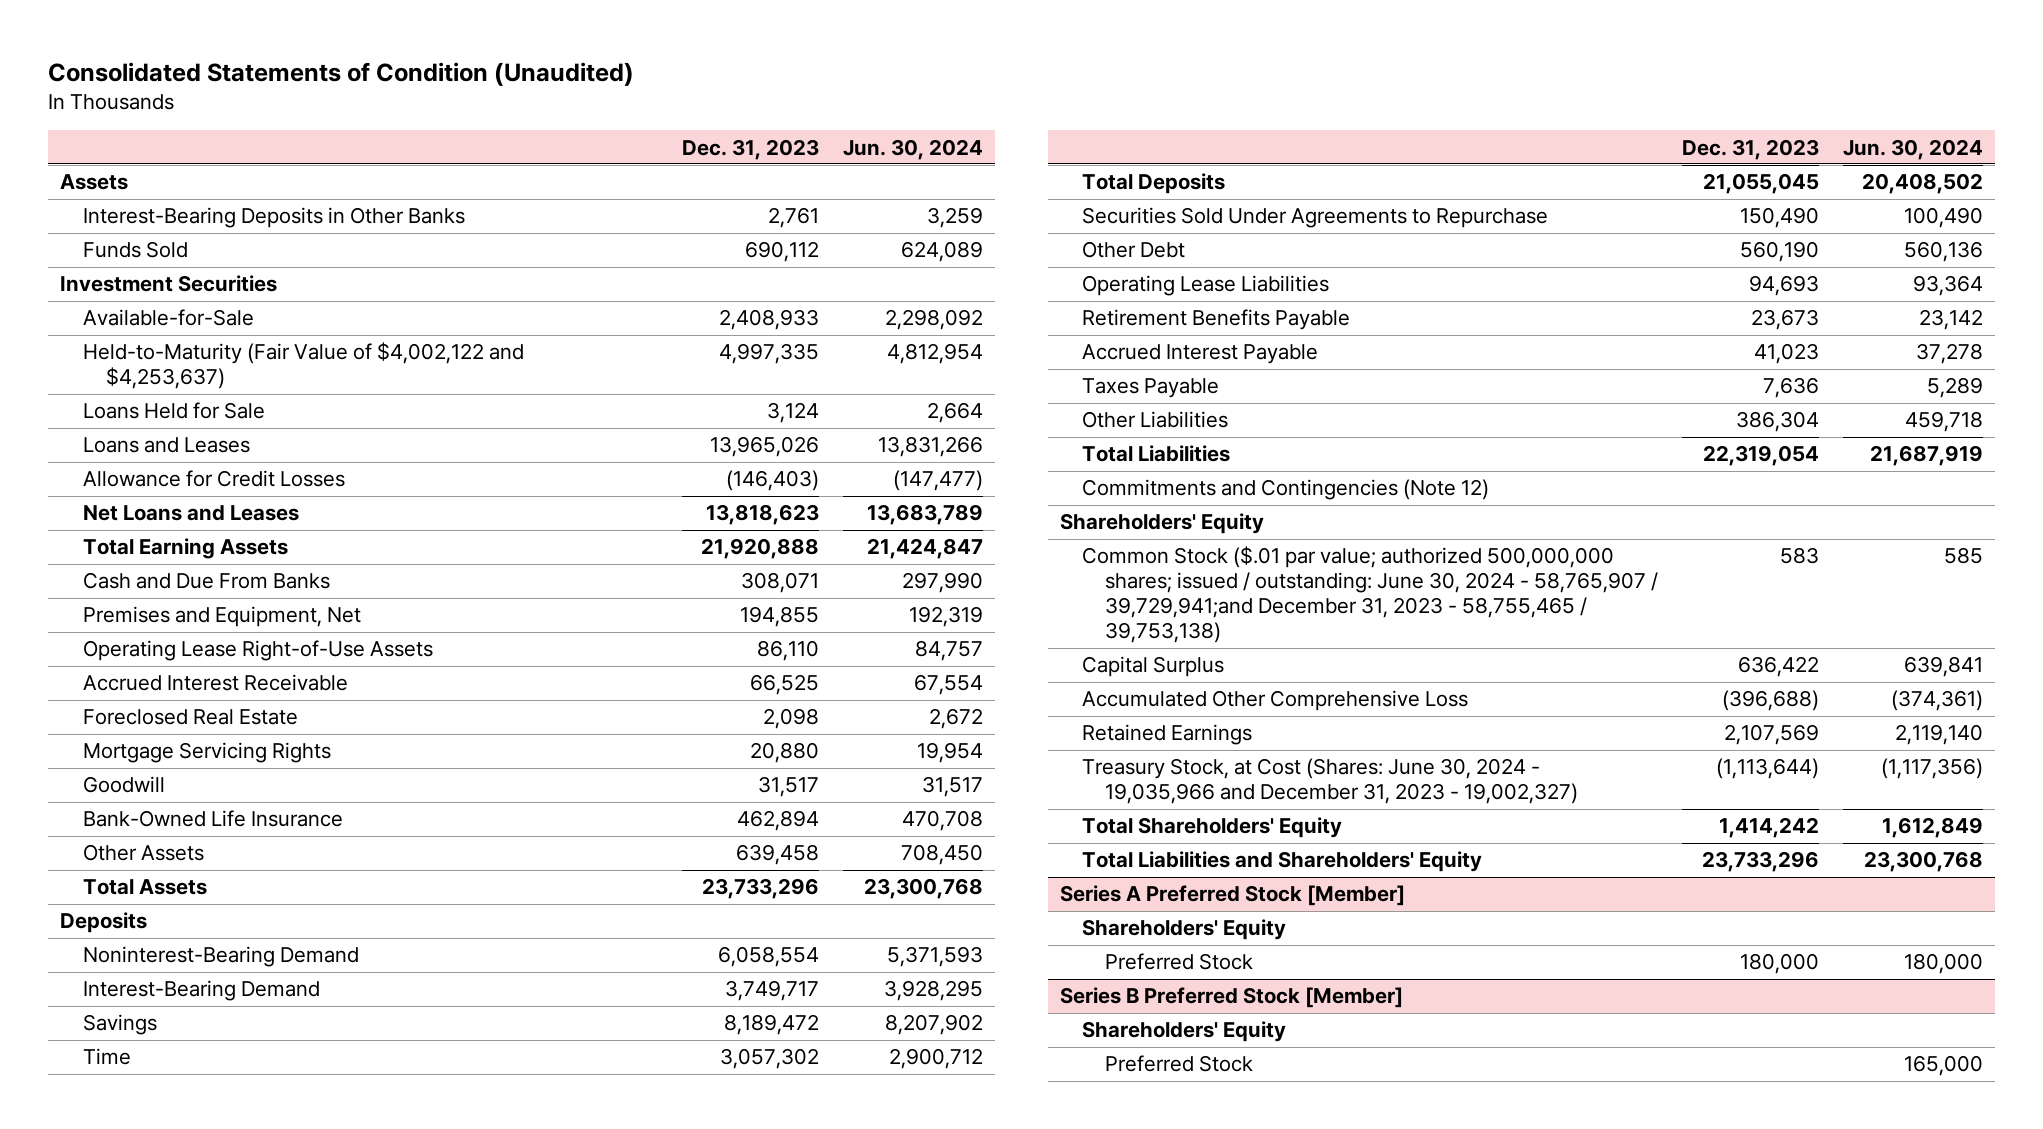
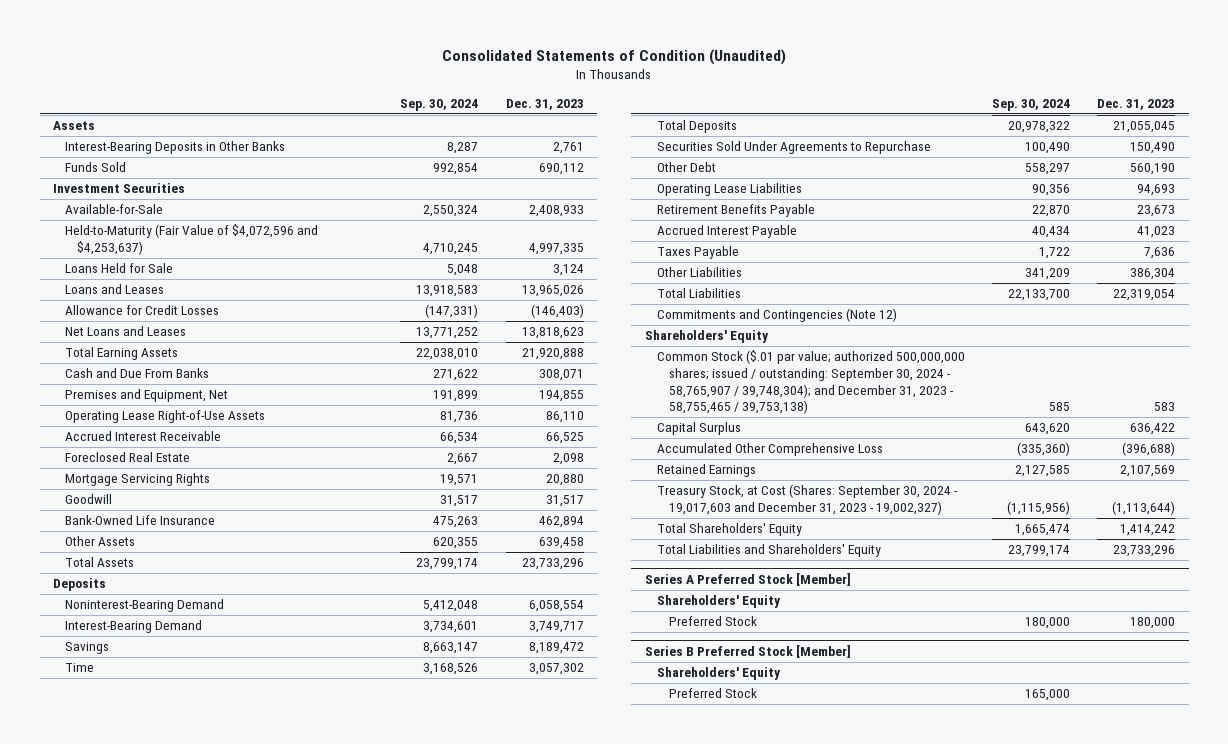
[843,138,984,160] Jun. 30, 2024 -> none
none -> [400,98,479,111] Sep. 30, 2024
[82,342,524,390] Held-to-Maturity (Fair Value of $4,002,122 and $4,253,637) -> [65,224,319,256] Held-to-Maturity (Fair Value of $4,072,596 and $4,253,637)
[1082,546,1659,644] Common Stock ($.01 par value; authorized 500,000,000 shares; issued / outstanding: June 30, 2024 - 58,765,907 / 39,729,941;and December 31, 2023 - 58,755,465 / 39,753,138) -> [656,350,965,415] Common Stock ($.01 par value; authorized 500,000,000 shares; issued / outstanding: September 30, 2024 - 58,765,907 / 39,748,304); and December 31, 2023 - 58,755,465 / 39,753,138)
[1082,758,1579,805] Treasury Stock, at Cost (Shares: June 30, 2024 - 19,035,966 and December 31, 2023 - 19,002,327) -> [656,484,958,516] Treasury Stock, at Cost (Shares: September 30, 2024 - 19,017,603 and December 31, 2023 - 19,002,327)

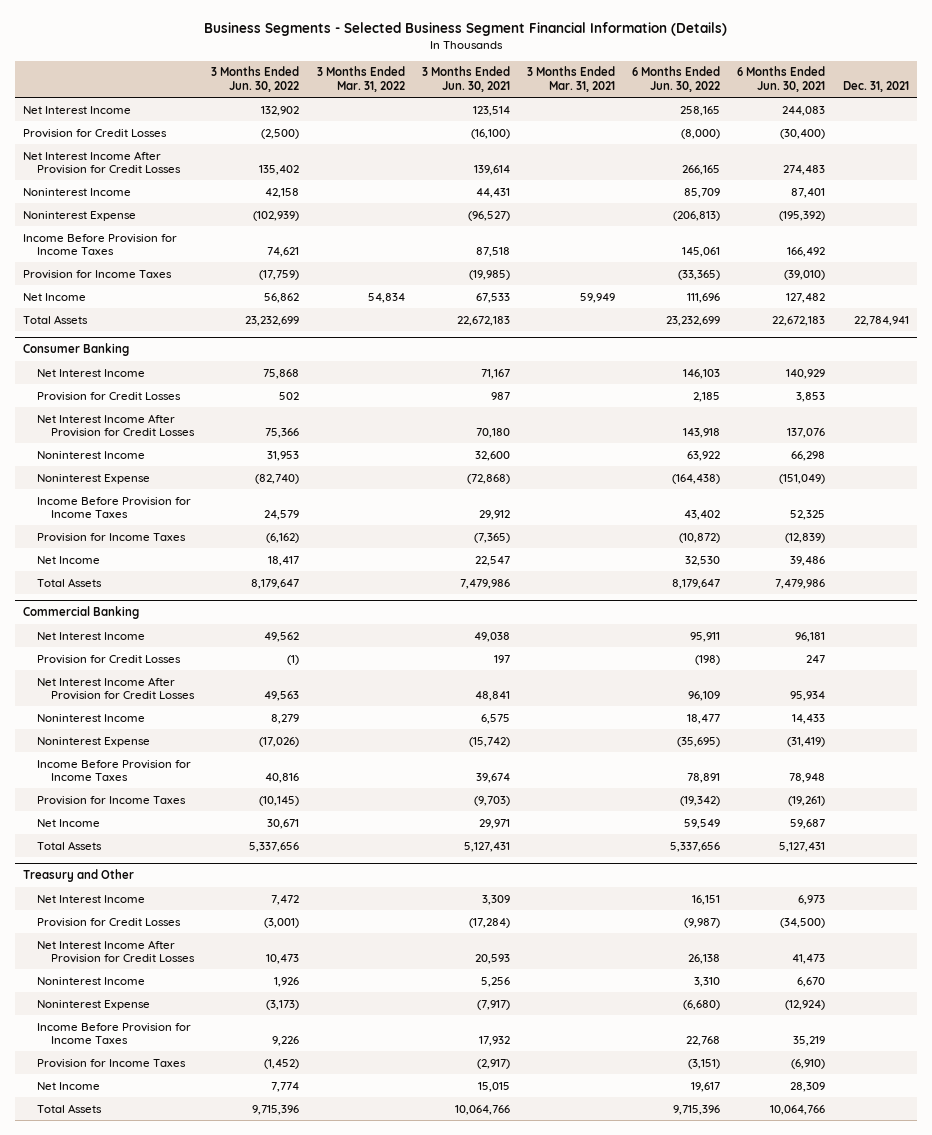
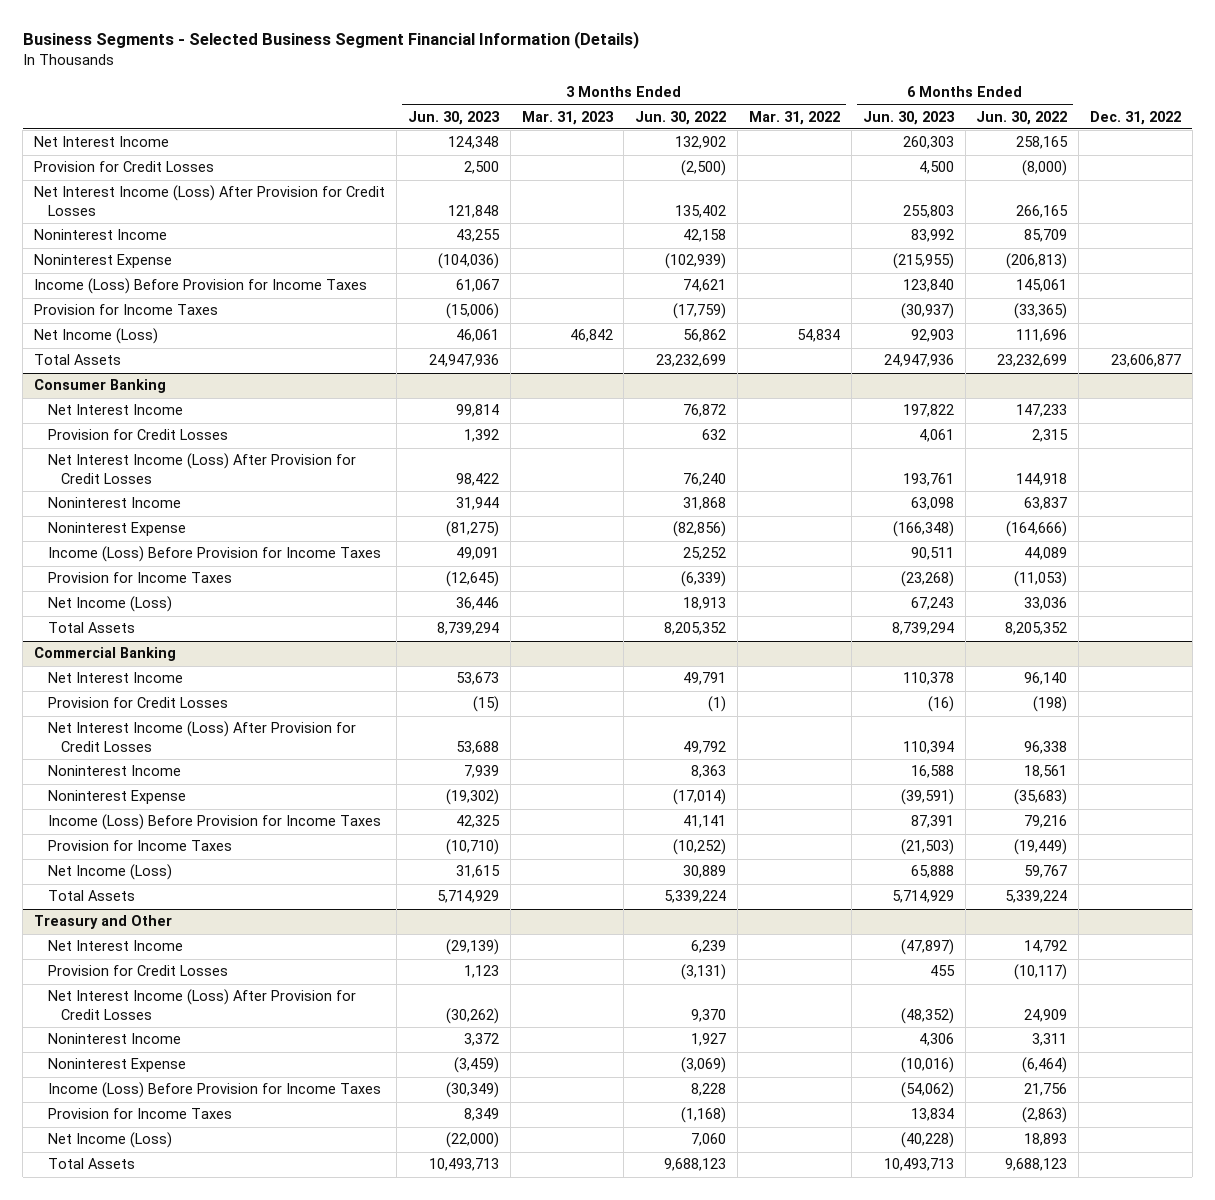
[421,66,510,92] 3 Months Ended Jun. 30, 2021 -> none
[526,66,615,92] 3 Months Ended Mar. 31, 2021 -> none
[737,66,826,92] 6 Months Ended Jun. 30, 2021 -> none
[842,80,909,92] Dec. 31, 2021 -> none
none -> [407,110,500,125] Jun. 30, 2023
none -> [521,110,614,125] Mar. 31, 2023
none -> [862,110,955,125] Jun. 30, 2023
none -> [1090,110,1182,125] Dec. 31, 2022
[23,150,182,175] Net Interest Income After Provision for Credit Losses -> [34,185,386,217] Net Interest Income (Loss) After Provision for Credit Losses
[23,233,178,256] Income Before Provision for Income Taxes -> [34,278,368,295] Income (Loss) Before Provision for Income Taxes
[23,292,87,301] Net Income -> [34,328,159,345] Net Income (Loss)
[263,368,300,379] 75,868 -> [683,404,727,418] 76,872
[683,368,721,379] 146,103 -> [1016,404,1068,418] 147,233
[279,391,300,400] 502 -> [702,429,727,441] 632
[693,391,721,402] 2,185 -> [1032,429,1069,443] 2,315
[37,413,196,438] Net Interest Income After Provision for Credit Losses -> [47,453,356,485] Net Interest Income (Loss) After Provision for Credit Losses
[265,428,300,439] 75,366 -> [683,473,727,487] 76,240
[683,428,721,439] 143,918 -> [1016,473,1068,487] 144,918
[267,450,300,461] 31,953 -> [683,497,727,511] 31,868
[687,450,721,461] 63,922 -> [1024,497,1068,511] 63,837
[255,473,300,484] (82,740) -> [673,521,727,538] (82,856)
[672,473,721,484] (164,438) -> [1006,521,1068,538] (164,666)
[37,496,192,519] Income Before Provision for Income Taxes -> [47,546,381,563] Income (Loss) Before Provision for Income Taxes
[264,510,300,521] 24,579 -> [683,547,727,561] 25,252
[684,510,721,521] 43,402 -> [1024,547,1068,561] 44,089
[266,532,300,543] (6,162) -> [681,571,727,588] (6,339)
[679,532,721,543] (10,872) -> [1014,571,1068,588] (11,053)
[37,555,101,564] Net Income -> [47,596,172,613] Net Income (Loss)
[268,555,300,566] 18,417 -> [683,597,727,611] 18,913
[685,555,721,566] 32,530 -> [1024,597,1068,611] 33,036
[251,578,300,589] 8,179,647 -> [664,622,727,636] 8,205,352
[672,578,721,589] 8,179,647 -> [1005,622,1068,636] 8,205,352
[264,631,300,642] 49,562 -> [683,672,727,686] 49,791
[690,631,721,642] 95,911 -> [1024,672,1068,686] 96,140
[37,676,196,701] Net Interest Income After Provision for Credit Losses -> [47,721,356,753] Net Interest Income (Loss) After Provision for Credit Losses
[264,691,300,702] 49,563 -> [683,741,727,755] 49,792
[688,691,721,702] 96,109 -> [1024,741,1068,755] 96,338
[271,713,300,724] 8,279 -> [691,765,727,779] 8,363
[687,713,721,724] 18,477 -> [1024,765,1068,779] 18,561
[259,736,300,747] (17,026) -> [673,789,727,806] (17,014)
[677,736,721,747] (35,695) -> [1014,789,1068,806] (35,683)
[37,759,192,782] Income Before Provision for Income Taxes -> [47,814,381,831] Income (Loss) Before Provision for Income Taxes
[265,773,300,784] 40,816 -> [683,815,727,829] 41,141
[687,773,721,784] 78,891 -> [1024,815,1068,829] 79,216
[259,795,300,806] (10,145) -> [673,839,727,856] (10,252)
[680,795,721,806] (19,342) -> [1014,839,1068,856] (19,449)
[37,818,101,827] Net Income -> [47,864,172,881] Net Income (Loss)
[267,818,300,829] 30,671 -> [683,865,727,879] 30,889
[684,818,721,829] 59,549 -> [1024,865,1068,879] 59,767
[249,841,300,852] 5,337,656 -> [664,890,727,904] 5,339,224
[670,841,721,852] 5,337,656 -> [1005,890,1068,904] 5,339,224
[271,894,300,905] 7,472 -> [691,940,727,954] 6,239
[692,894,721,905] 16,151 -> [1024,940,1068,954] 14,792
[264,917,300,928] (3,001) -> [681,964,727,981] (3,131)
[684,917,721,928] (9,987) -> [1014,964,1068,981] (10,117)
[37,939,196,964] Net Interest Income After Provision for Credit Losses -> [47,989,356,1021] Net Interest Income (Loss) After Provision for Credit Losses
[266,954,300,965] 10,473 -> [691,1009,727,1023] 9,370
[688,954,721,965] 26,138 -> [1024,1009,1068,1023] 24,909
[274,976,300,987] 1,926 -> [691,1033,727,1047] 1,927
[694,976,721,987] 3,310 -> [1032,1033,1068,1047] 3,311
[266,999,300,1010] (3,173) -> [681,1057,727,1074] (3,069)
[683,999,721,1010] (6,680) -> [1022,1057,1068,1074] (6,464)
[37,1022,192,1045] Income Before Provision for Income Taxes -> [47,1082,381,1099] Income (Loss) Before Provision for Income Taxes
[272,1036,300,1047] 9,226 -> [691,1083,727,1097] 8,228
[686,1036,721,1047] 22,768 -> [1024,1083,1068,1097] 21,756
[264,1058,300,1069] (1,452) -> [681,1107,727,1124] (1,168)
[688,1058,721,1069] (3,151) -> [1022,1107,1068,1124] (2,863)
[37,1081,101,1090] Net Income -> [47,1132,172,1149] Net Income (Loss)
[271,1081,300,1092] 7,774 -> [691,1133,727,1147] 7,060
[691,1081,721,1092] 19,617 -> [1024,1133,1068,1147] 18,893
[252,1104,300,1115] 9,715,396 -> [664,1158,727,1172] 9,688,123
[673,1104,721,1115] 9,715,396 -> [1005,1158,1068,1172] 9,688,123

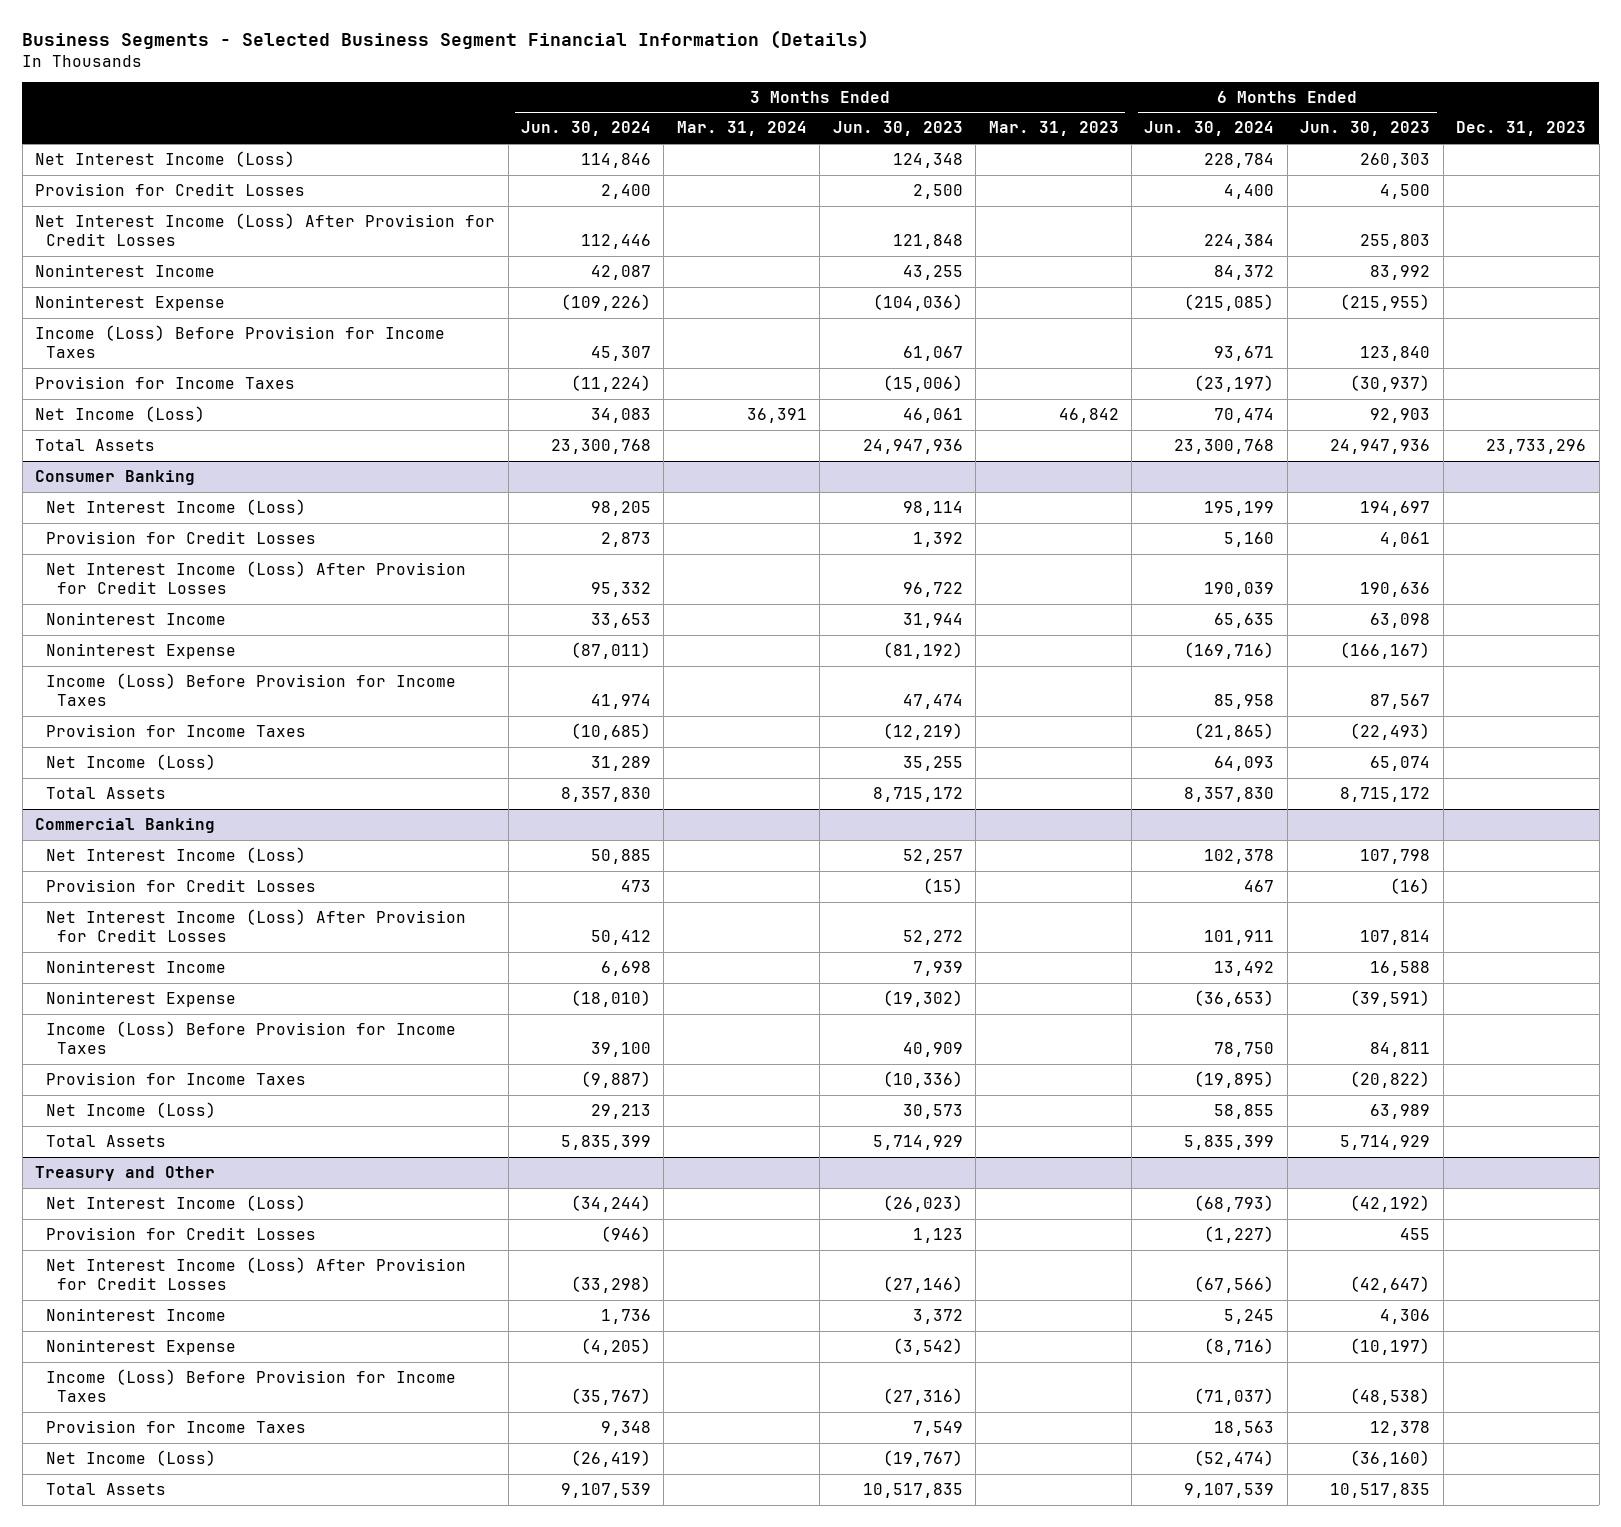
[635,110,727,125] Jun. 30, 2022 -> none
[749,110,841,125] Mar. 31, 2022 -> none
[976,110,1068,125] Jun. 30, 2022 -> none
[1090,110,1182,125] Dec. 31, 2022 -> none
none -> [521,121,652,137] Jun. 30, 2024
none -> [676,121,807,137] Mar. 31, 2024
none -> [1144,121,1275,137] Jun. 30, 2024
none -> [1456,121,1587,137] Dec. 31, 2023
[34,136,170,148] Net Interest Income -> [35,150,296,167] Net Interest Income (Loss)
[47,404,183,416] Net Interest Income -> [45,498,306,515] Net Interest Income (Loss)
[455,404,499,418] 99,814 -> [902,500,963,516] 98,114
[902,404,954,418] 197,822 -> [1360,500,1431,516] 194,697
[455,473,499,487] 98,422 -> [902,582,963,598] 96,722
[902,473,954,487] 193,761 -> [1360,582,1431,598] 190,636
[445,521,499,538] (81,275) -> [882,641,963,659] (81,192)
[892,521,954,538] (166,348) -> [1340,641,1431,659] (166,167)
[455,547,499,561] 49,091 -> [902,694,963,710] 47,474
[910,547,954,561] 90,511 -> [1370,694,1431,710] 87,567
[445,571,499,588] (12,645) -> [882,722,963,740] (12,219)
[900,571,954,588] (23,268) -> [1350,722,1431,740] (22,493)
[455,597,499,611] 36,446 -> [902,755,963,771] 35,255
[910,597,954,611] 67,243 -> [1370,755,1431,771] 65,074
[436,622,499,636] 8,739,294 -> [872,786,963,802] 8,715,172
[891,622,954,636] 8,739,294 -> [1340,786,1431,802] 8,715,172
[47,672,183,684] Net Interest Income -> [45,846,306,863] Net Interest Income (Loss)
[455,672,499,686] 53,673 -> [902,848,963,864] 52,257
[902,672,954,686] 110,378 -> [1360,848,1431,864] 107,798
[455,741,499,755] 53,688 -> [902,930,963,946] 52,272
[902,741,954,755] 110,394 -> [1360,930,1431,946] 107,814
[455,815,500,829] 42,325 -> [902,1042,963,1058] 40,909
[910,815,954,829] 87,391 -> [1370,1042,1431,1058] 84,811
[445,839,499,856] (10,710) -> [882,1070,963,1088] (10,336)
[900,839,954,856] (21,503) -> [1350,1070,1431,1088] (20,822)
[455,865,500,879] 31,615 -> [902,1103,963,1119] 30,573
[910,865,954,879] 65,888 -> [1370,1103,1431,1119] 63,989
[47,940,183,952] Net Interest Income -> [45,1194,306,1211] Net Interest Income (Loss)
[445,939,499,956] (29,139) -> [882,1194,963,1212] (26,023)
[900,939,954,956] (47,897) -> [1350,1194,1431,1212] (42,192)
[445,1008,499,1025] (30,262) -> [882,1276,963,1294] (27,146)
[900,1008,954,1025] (48,352) -> [1350,1276,1431,1294] (42,647)
[453,1057,499,1074] (3,459) -> [892,1337,963,1355] (3,542)
[900,1057,954,1074] (10,016) -> [1350,1337,1431,1355] (10,197)
[445,1082,499,1099] (30,349) -> [882,1388,963,1406] (27,316)
[900,1082,954,1099] (54,062) -> [1350,1388,1431,1406] (48,538)
[463,1108,499,1122] 8,349 -> [912,1420,963,1436] 7,549
[910,1108,954,1122] 13,834 -> [1370,1420,1431,1436] 12,378
[445,1132,499,1149] (22,000) -> [882,1449,963,1467] (19,767)
[900,1132,954,1149] (40,228) -> [1350,1449,1431,1467] (36,160)
[428,1158,499,1172] 10,493,713 -> [862,1482,963,1498] 10,517,835
[883,1158,954,1172] 10,493,713 -> [1330,1482,1431,1498] 10,517,835

